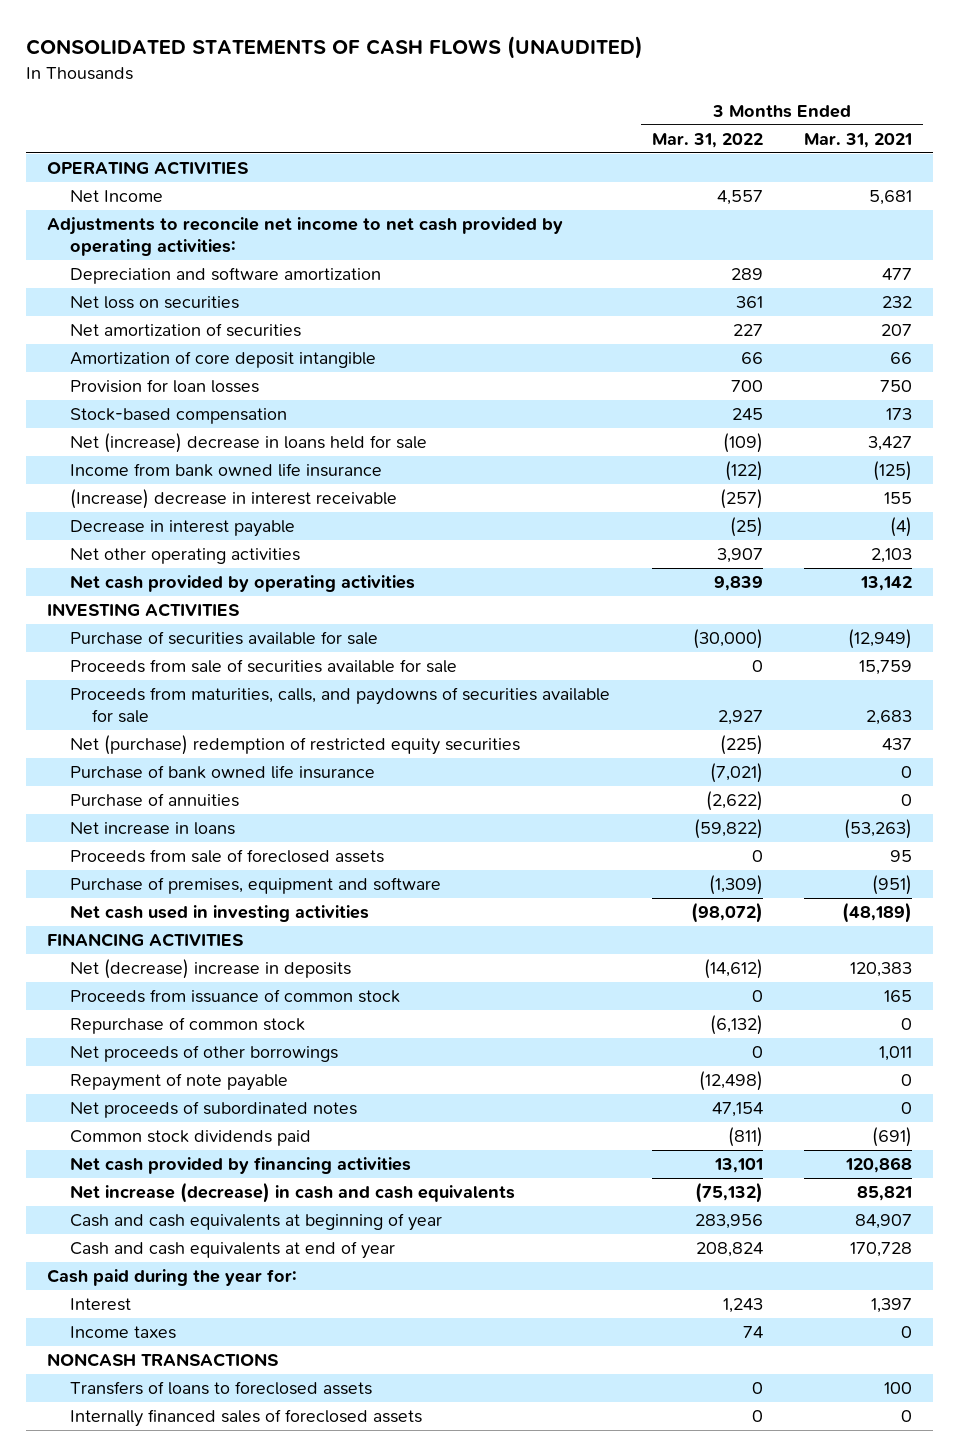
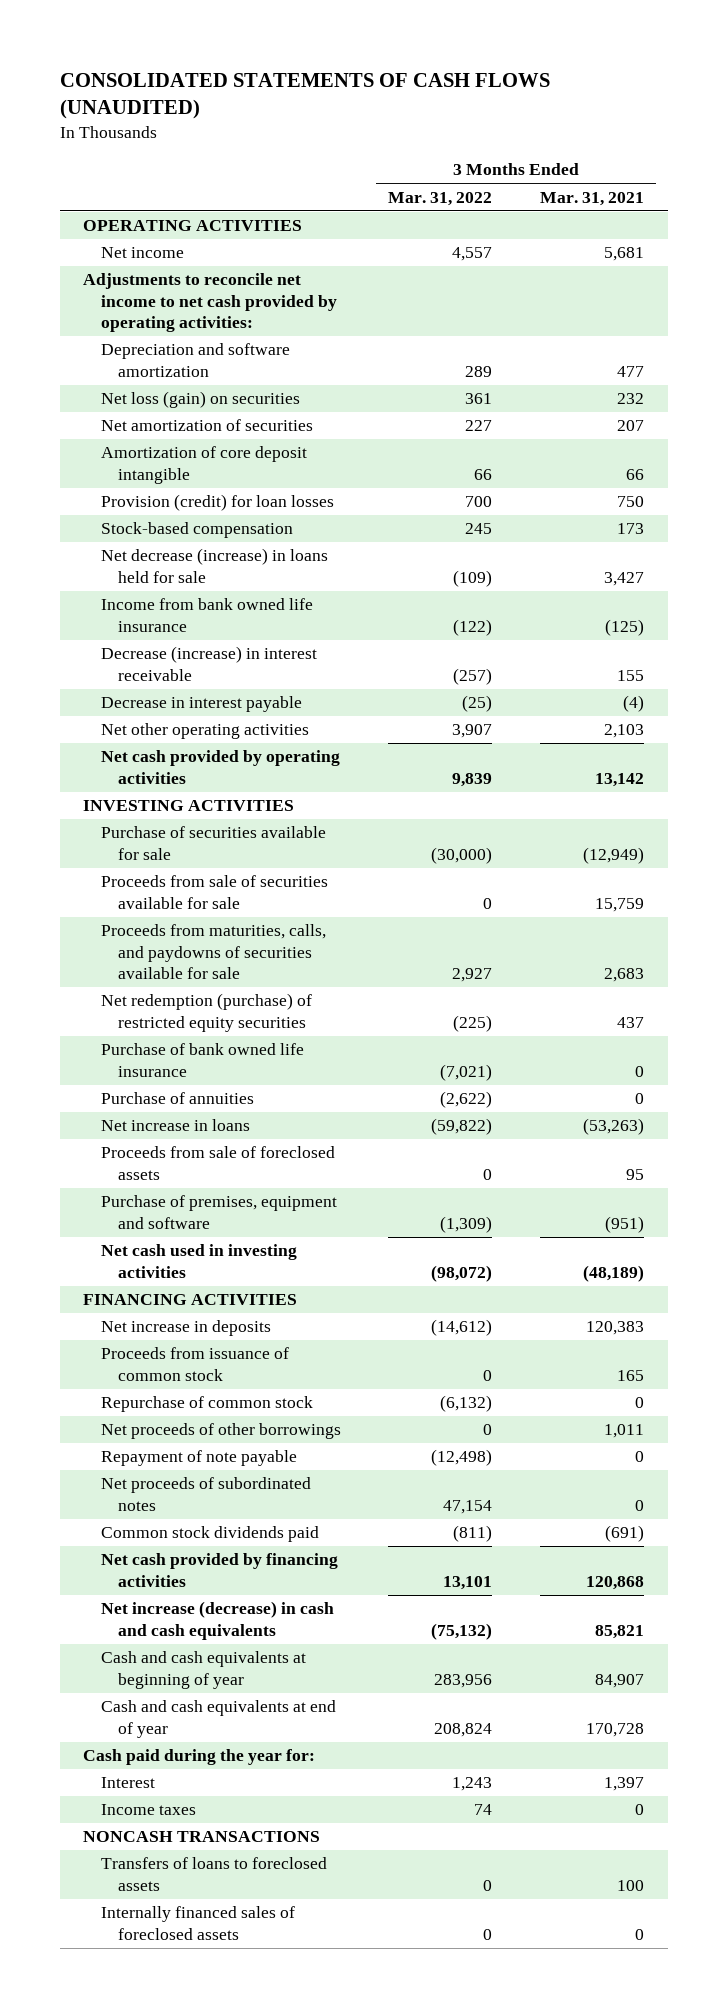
[69,190,163,203] Net Income -> [100,247,184,259] Net income
[69,296,239,310] Net loss on securities -> [100,391,300,409] Net loss (gain) on securities
[69,379,259,394] Provision for loan losses -> [100,494,334,512] Provision (credit) for loan losses
[69,433,427,454] Net (increase) decrease in loans held for sale -> [100,548,328,583] Net decrease (increase) in loans held for sale
[69,489,397,510] (Increase) decrease in interest receivable -> [100,646,317,681] Decrease (increase) in interest receivable
[69,735,520,756] Net (purchase) redemption of restricted equity securities -> [100,993,312,1032] Net redemption (purchase) of restricted equity securities
[69,959,351,980] Net (decrease) increase in deposits -> [100,1320,271,1337] Net increase in deposits

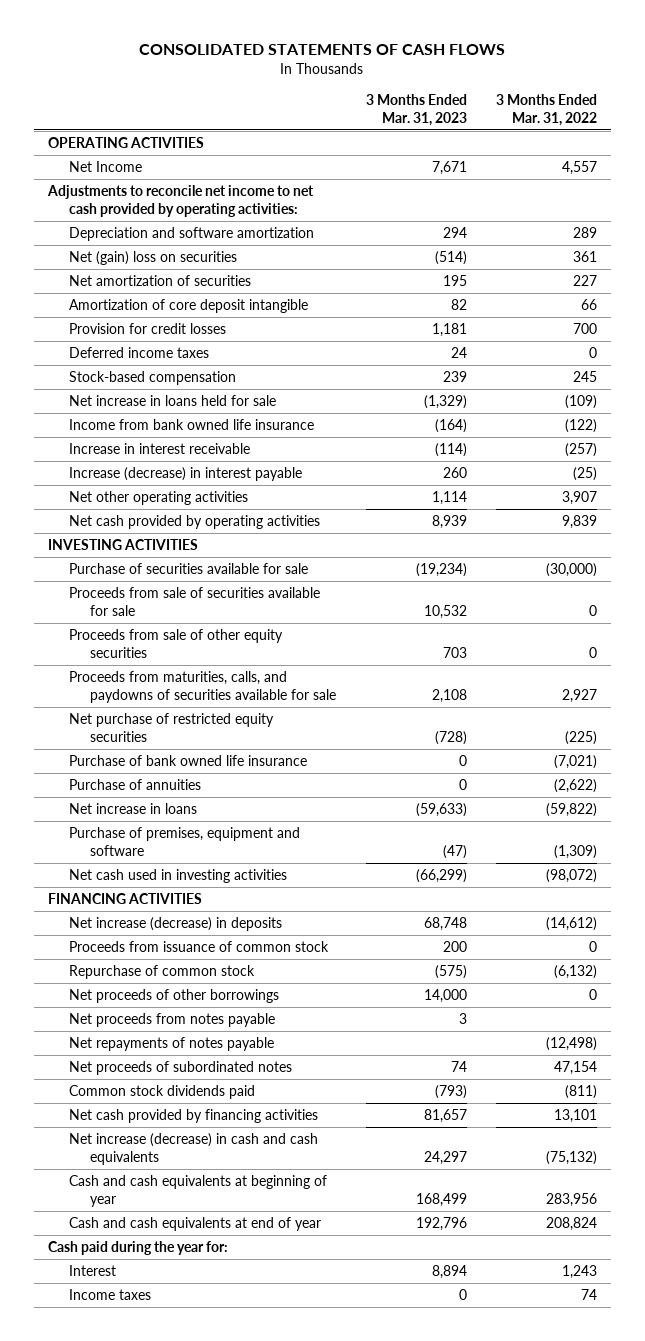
[59,73,550,120] CONSOLIDATED STATEMENTS OF CASH FLOWS (UNAUDITED) -> [139,44,506,56] CONSOLIDATED STATEMENTS OF CASH FLOWS
[539,191,644,206] Mar. 31, 2021 -> none
none -> [365,94,467,127] 3 Months Ended Mar. 31, 2023
[100,247,184,259] Net income -> [69,160,143,172] Net Income
[100,391,300,409] Net loss (gain) on securities -> [69,250,238,265] Net (gain) loss on securities
[100,494,334,512] Provision (credit) for loan losses -> [69,322,227,334] Provision for credit losses
none -> [69,346,210,358] Deferred income taxes
[100,548,328,583] Net decrease (increase) in loans held for sale -> [69,394,277,406] Net increase in loans held for sale
[100,646,317,681] Decrease (increase) in interest receivable -> [69,442,251,454] Increase in interest receivable
[100,696,302,713] Decrease in interest payable -> [69,466,303,481] Increase (decrease) in interest payable
none -> [69,628,284,658] Proceeds from sale of other equity securities
[100,993,312,1032] Net redemption (purchase) of restricted equity securities -> [69,712,275,742] Net purchase of restricted equity securities
[100,1146,335,1180] Proceeds from sale of foreclosed assets -> none
[100,1320,271,1337] Net increase in deposits -> [69,916,283,931] Net increase (decrease) in deposits
none -> [69,1012,276,1027] Net proceeds from notes payable
[100,1450,297,1467] Repayment of note payable -> [69,1036,275,1051] Net repayments of notes payable
[83,1831,321,1843] NONCASH TRANSACTIONS -> none
[100,1857,327,1891] Transfers of loans to foreclosed assets -> none
[100,1906,295,1940] Internally financed sales of foreclosed assets -> none

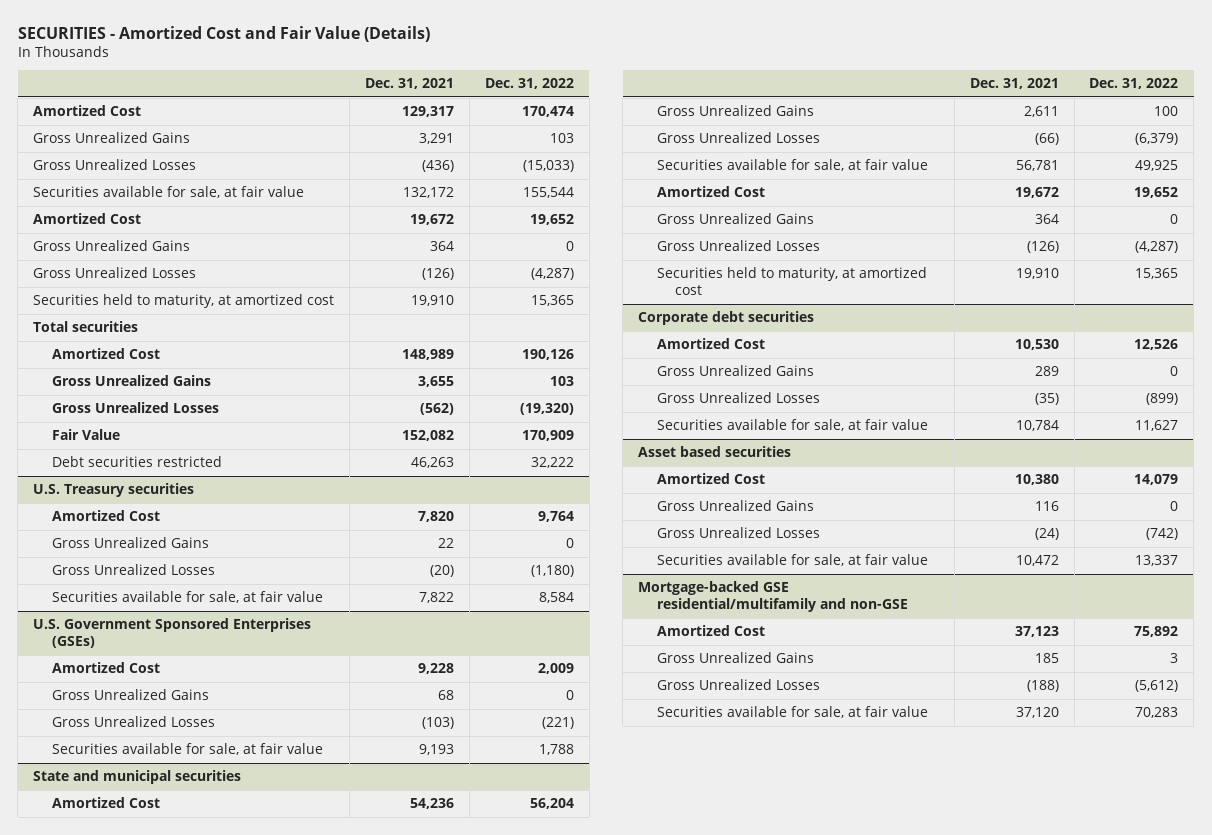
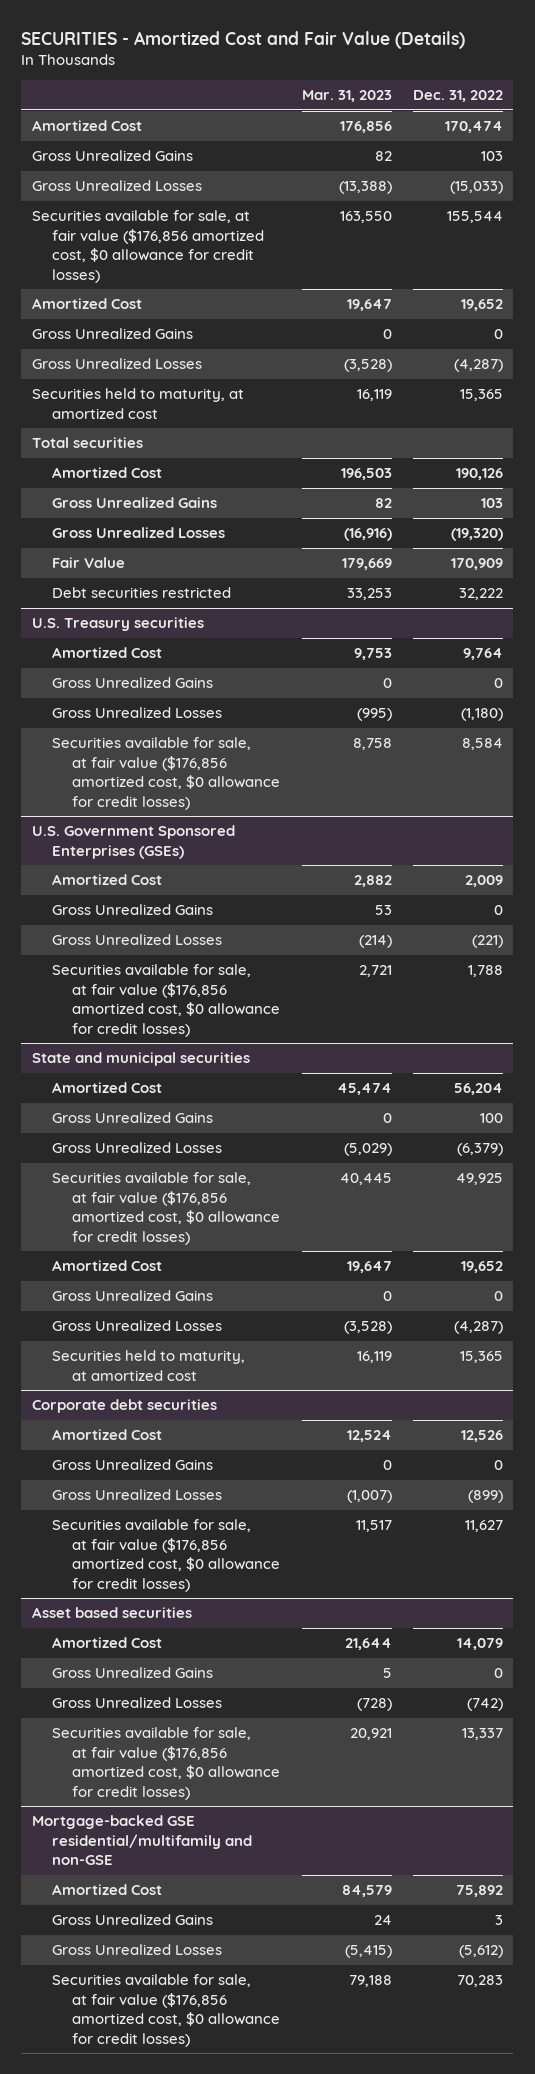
[365,78,455,90] Dec. 31, 2021 -> none
none -> [301,90,392,103] Mar. 31, 2023
[33,186,305,199] Securities available for sale, at fair value -> [31,210,265,283] Securities available for sale, at fair value ($176,856 amortized cost, $0 allowance for credit losses)
[51,591,323,604] Securities available for sale, at fair value -> [52,737,281,810] Securities available for sale, at fair value ($176,856 amortized cost, $0 allowance for credit losses)
[51,743,323,756] Securities available for sale, at fair value -> [52,964,281,1037] Securities available for sale, at fair value ($176,856 amortized cost, $0 allowance for credit losses)
[656,159,928,172] Securities available for sale, at fair value -> [52,1172,281,1245] Securities available for sale, at fair value ($176,856 amortized cost, $0 allowance for credit losses)
[656,419,928,432] Securities available for sale, at fair value -> [52,1519,281,1592] Securities available for sale, at fair value ($176,856 amortized cost, $0 allowance for credit losses)
[656,554,928,567] Securities available for sale, at fair value -> [52,1727,281,1800] Securities available for sale, at fair value ($176,856 amortized cost, $0 allowance for credit losses)
[656,706,928,719] Securities available for sale, at fair value -> [52,1974,281,2047] Securities available for sale, at fair value ($176,856 amortized cost, $0 allowance for credit losses)

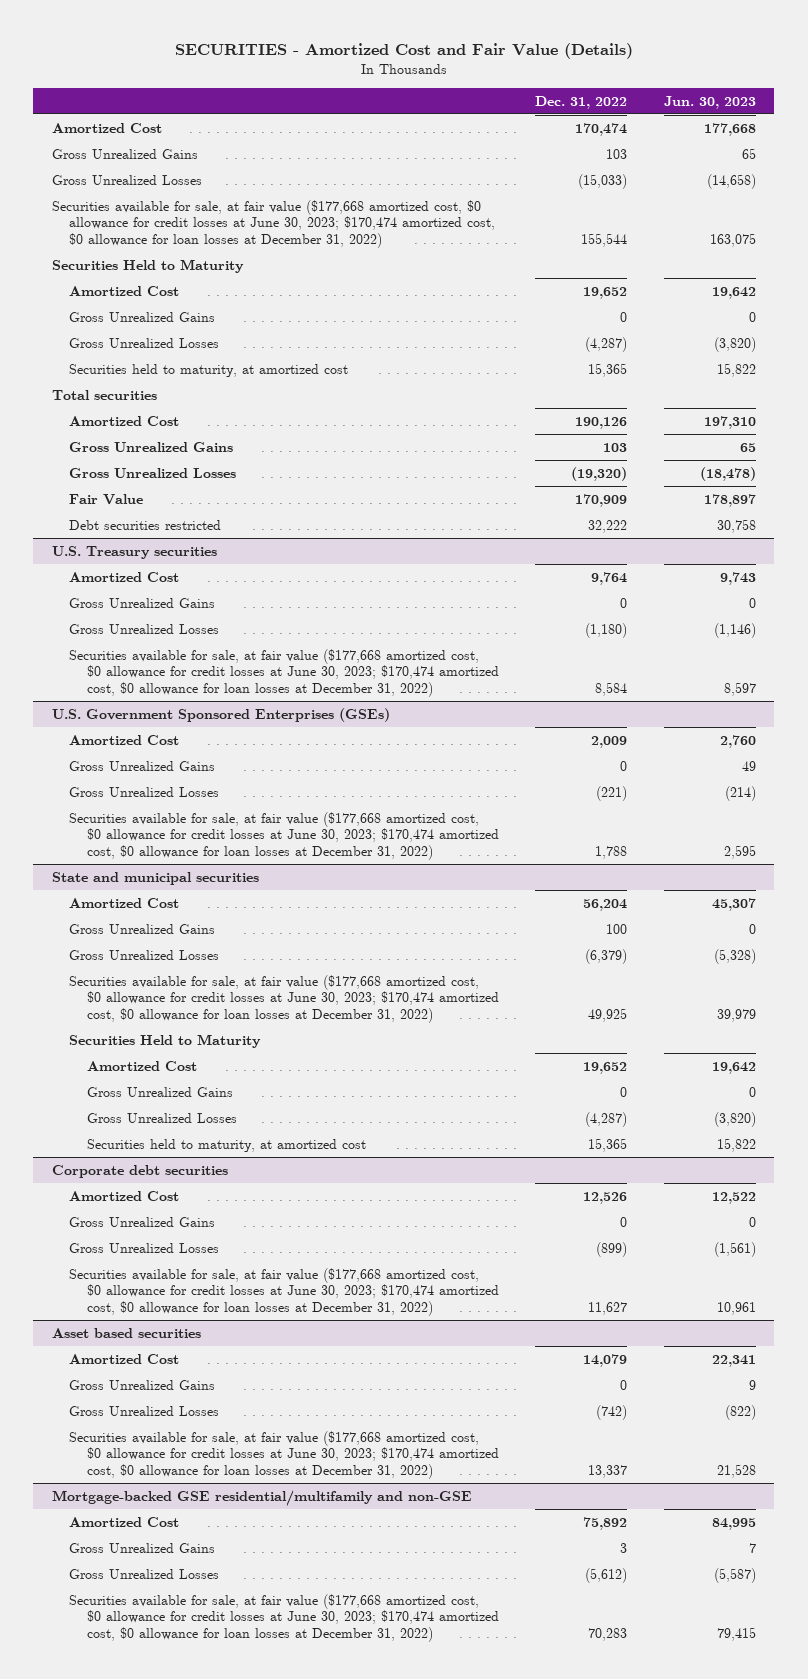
[301,90,392,103] Mar. 31, 2023 -> none
none -> [664,95,757,109] Jun. 30, 2023
[31,210,265,283] Securities available for sale, at fair value ($176,856 amortized cost, $0 allowance for credit losses) -> [51,199,496,248] Securities available for sale, at fair value ($177,668 amortized cost, $0 allowance for credit losses at June 30, 2023; $170,474 amortized cost, $0 allowance for loan losses at December 31, 2022)
none -> [51,258,244,273] Securities Held to Maturity
[52,737,281,810] Securities available for sale, at fair value ($176,856 amortized cost, $0 allowance for credit losses) -> [69,648,499,697] Securities available for sale, at fair value ($177,668 amortized cost, $0 allowance for credit losses at June 30, 2023; $170,474 amortized cost, $0 allowance for loan losses at December 31, 2022)
[52,964,281,1037] Securities available for sale, at fair value ($176,856 amortized cost, $0 allowance for credit losses) -> [69,811,499,860] Securities available for sale, at fair value ($177,668 amortized cost, $0 allowance for credit losses at June 30, 2023; $170,474 amortized cost, $0 allowance for loan losses at December 31, 2022)
[52,1172,281,1245] Securities available for sale, at fair value ($176,856 amortized cost, $0 allowance for credit losses) -> [69,974,499,1023] Securities available for sale, at fair value ($177,668 amortized cost, $0 allowance for credit losses at June 30, 2023; $170,474 amortized cost, $0 allowance for loan losses at December 31, 2022)
none -> [69,1033,262,1048] Securities Held to Maturity
[52,1519,281,1592] Securities available for sale, at fair value ($176,856 amortized cost, $0 allowance for credit losses) -> [69,1267,499,1316] Securities available for sale, at fair value ($177,668 amortized cost, $0 allowance for credit losses at June 30, 2023; $170,474 amortized cost, $0 allowance for loan losses at December 31, 2022)
[52,1727,281,1800] Securities available for sale, at fair value ($176,856 amortized cost, $0 allowance for credit losses) -> [69,1430,499,1479] Securities available for sale, at fair value ($177,668 amortized cost, $0 allowance for credit losses at June 30, 2023; $170,474 amortized cost, $0 allowance for loan losses at December 31, 2022)
[52,1974,281,2047] Securities available for sale, at fair value ($176,856 amortized cost, $0 allowance for credit losses) -> [69,1593,499,1642] Securities available for sale, at fair value ($177,668 amortized cost, $0 allowance for credit losses at June 30, 2023; $170,474 amortized cost, $0 allowance for loan losses at December 31, 2022)

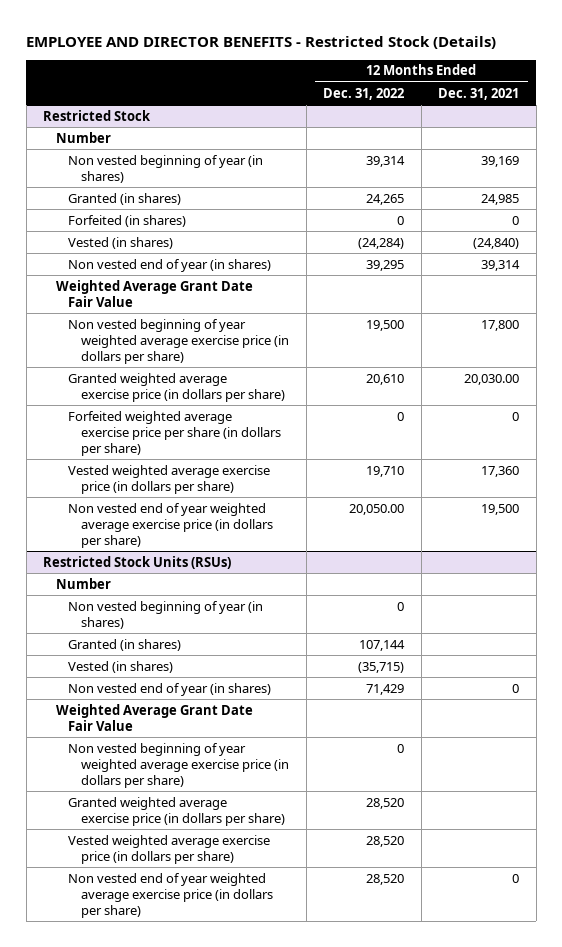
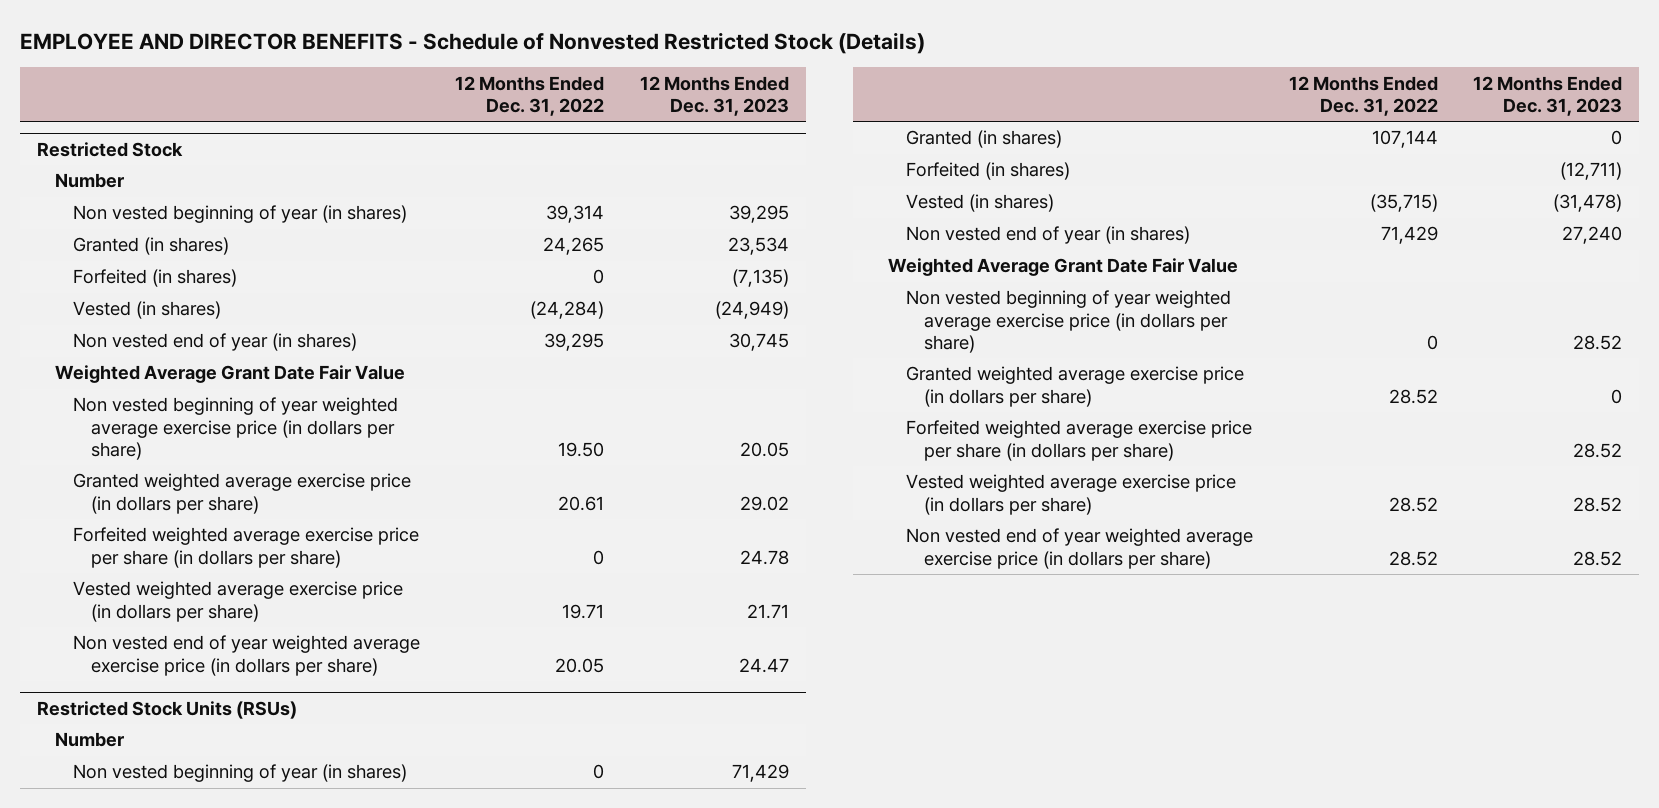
[26,35,497,49] EMPLOYEE AND DIRECTOR BENEFITS - Restricted Stock (Details) -> [19,31,925,54] EMPLOYEE AND DIRECTOR BENEFITS - Schedule of Nonvested Restricted Stock (Details)
[438,87,520,100] Dec. 31, 2021 -> none
none -> [639,75,789,116] 12 Months Ended Dec. 31, 2023
[366,319,405,331] 19,500 -> [558,441,605,457] 19.50
[366,373,405,385] 20,610 -> [558,495,605,511] 20.61
[366,465,405,477] 19,710 -> [562,603,605,619] 19.71
[349,503,405,515] 20,050.00 -> [555,657,605,673] 20.05
none -> [906,162,1071,181] Forfeited (in shares)
[366,797,405,809] 28,520 -> [1388,388,1438,404] 28.52
none -> [906,420,1253,461] Forfeited weighted average exercise price per share (in dollars per share)
[366,835,405,847] 28,520 -> [1388,496,1438,512] 28.52
[366,873,405,885] 28,520 -> [1388,550,1438,566] 28.52

